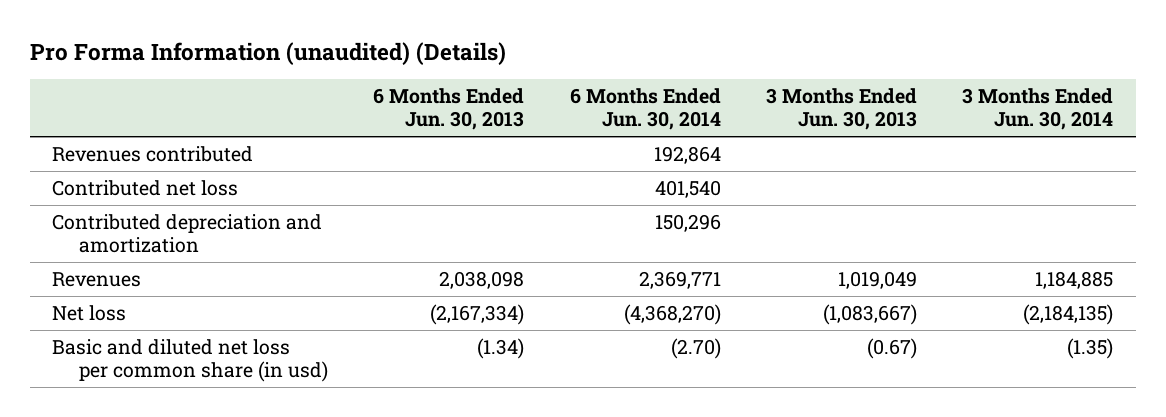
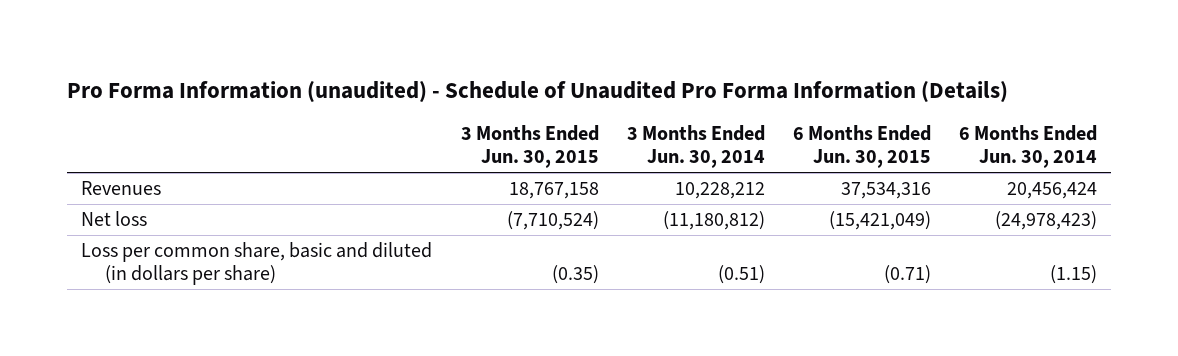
[29,41,506,65] Pro Forma Information (unaudited) (Details) -> [67,81,1009,104] Pro Forma Information (unaudited) - Schedule of Unaudited Pro Forma Information (Details)
[373,88,525,131] 6 Months Ended Jun. 30, 2013 -> none
[766,88,918,131] 3 Months Ended Jun. 30, 2013 -> none
none -> [460,124,599,169] 3 Months Ended Jun. 30, 2015
none -> [792,124,931,169] 6 Months Ended Jun. 30, 2015
[52,146,254,163] Revenues contributed -> none
[52,180,239,197] Contributed net loss -> none
[52,214,323,254] Contributed depreciation and amortization -> none
[638,271,721,290] 2,369,771 -> [1007,182,1098,200] 20,456,424
[1035,271,1114,290] 1,184,885 -> [674,182,765,200] 10,228,212
[623,304,721,326] (4,368,270) -> [995,211,1098,231] (24,978,423)
[1023,304,1114,326] (2,184,135) -> [662,211,765,231] (11,180,812)
[52,339,329,383] Basic and diluted net loss per common share (in usd) -> [81,242,433,286] Loss per common share, basic and diluted (in dollars per share)
[670,338,721,360] (2.70) -> [1050,265,1098,285] (1.15)
[1067,338,1114,360] (1.35) -> [717,265,765,285] (0.51)

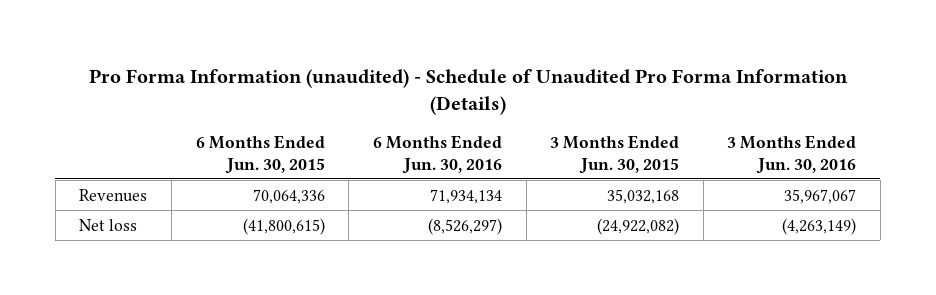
[626,124,765,169] 3 Months Ended Jun. 30, 2014 -> none
[959,124,1098,169] 6 Months Ended Jun. 30, 2014 -> none
none -> [372,135,502,174] 6 Months Ended Jun. 30, 2016
none -> [727,135,857,174] 3 Months Ended Jun. 30, 2016
[81,242,433,286] Loss per common share, basic and diluted (in dollars per share) -> none
[508,182,599,200] 18,767,158 -> [607,188,680,204] 35,032,168
[840,182,931,200] 37,534,316 -> [252,188,325,204] 70,064,336
[506,211,599,231] (7,710,524) -> [597,217,680,235] (24,922,082)
[828,211,931,231] (15,421,049) -> [242,217,325,235] (41,800,615)

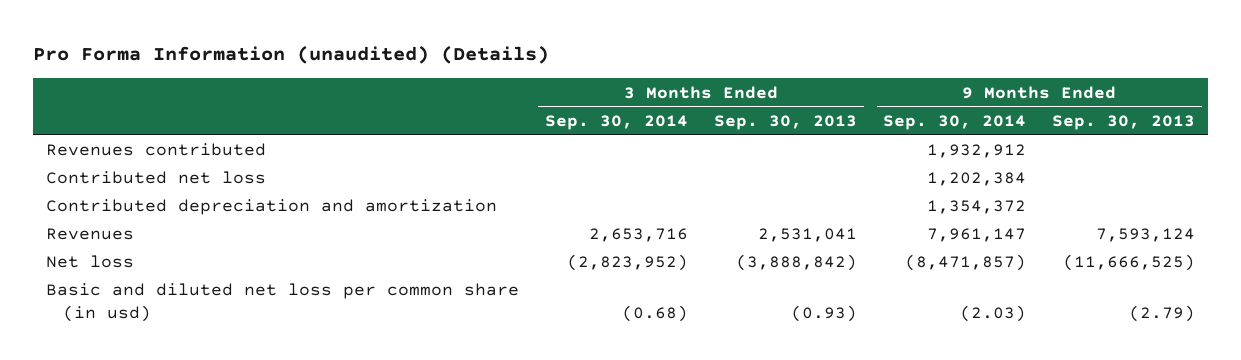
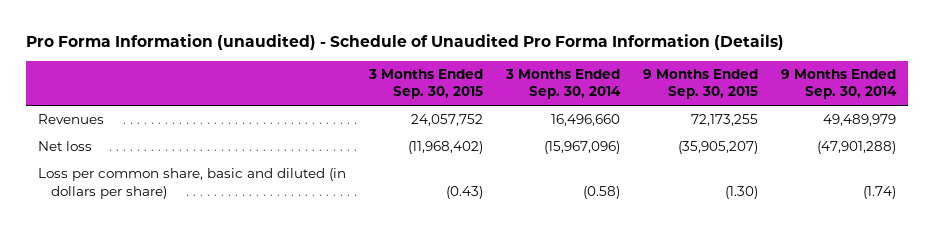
[32,46,549,65] Pro Forma Information (unaudited) (Details) -> [26,34,785,51] Pro Forma Information (unaudited) - Schedule of Unaudited Pro Forma Information (Details)
[713,114,857,130] Sep. 30, 2013 -> none
[1052,114,1196,130] Sep. 30, 2013 -> none
none -> [367,69,483,100] 3 Months Ended Sep. 30, 2015
none -> [643,69,759,100] 9 Months Ended Sep. 30, 2015
[45,143,266,157] Revenues contributed -> none
[45,171,266,185] Contributed net loss -> none
[45,199,497,216] Contributed depreciation and amortization -> none
[588,228,688,243] 2,653,716 -> [551,114,621,127] 16,496,660
[927,228,1027,243] 7,961,147 -> [823,114,897,127] 49,489,979
[566,254,688,272] (2,823,952) -> [544,141,621,155] (15,967,096)
[905,254,1027,272] (8,471,857) -> [817,141,897,155] (47,901,288)
[45,283,519,322] Basic and diluted net loss per common share (in usd) -> [37,168,346,199] Loss per common share, basic and diluted (in dollars per share)
[621,304,688,322] (0.68) -> [583,185,621,199] (0.58)
[960,304,1027,322] (2.03) -> [863,185,897,199] (1.74)

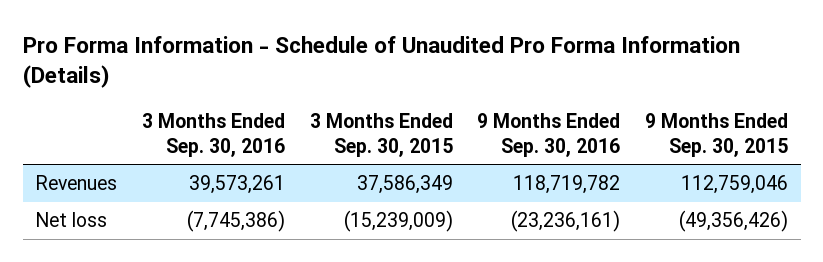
[26,34,785,51] Pro Forma Information (unaudited) - Schedule of Unaudited Pro Forma Information (Details) -> [22,35,740,89] Pro Forma Information - Schedule of Unaudited Pro Forma Information (Details)
[505,69,622,100] 3 Months Ended Sep. 30, 2014 -> none
[781,69,898,100] 9 Months Ended Sep. 30, 2014 -> none
none -> [141,113,285,157] 3 Months Ended Sep. 30, 2016
none -> [477,113,621,157] 9 Months Ended Sep. 30, 2016
[37,168,346,199] Loss per common share, basic and diluted (in dollars per share) -> none
[410,114,483,127] 24,057,752 -> [356,175,453,195] 37,586,349
[691,114,759,127] 72,173,255 -> [681,175,789,195] 112,759,046
[407,141,483,155] (11,968,402) -> [343,210,453,233] (15,239,009)
[678,141,759,155] (35,905,207) -> [679,210,789,233] (49,356,426)

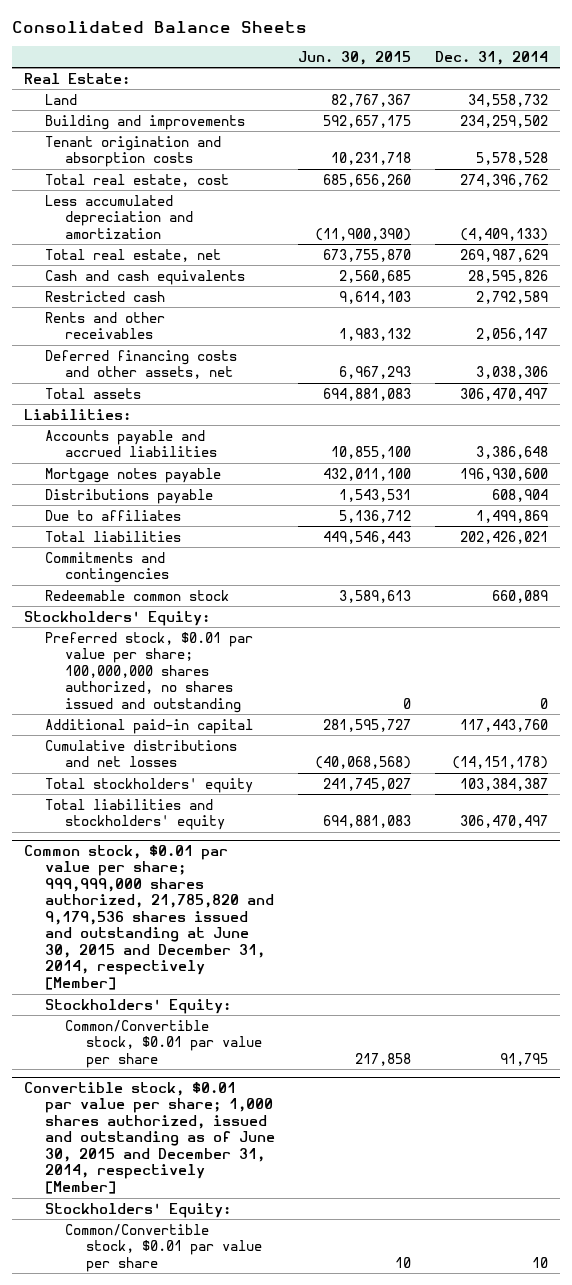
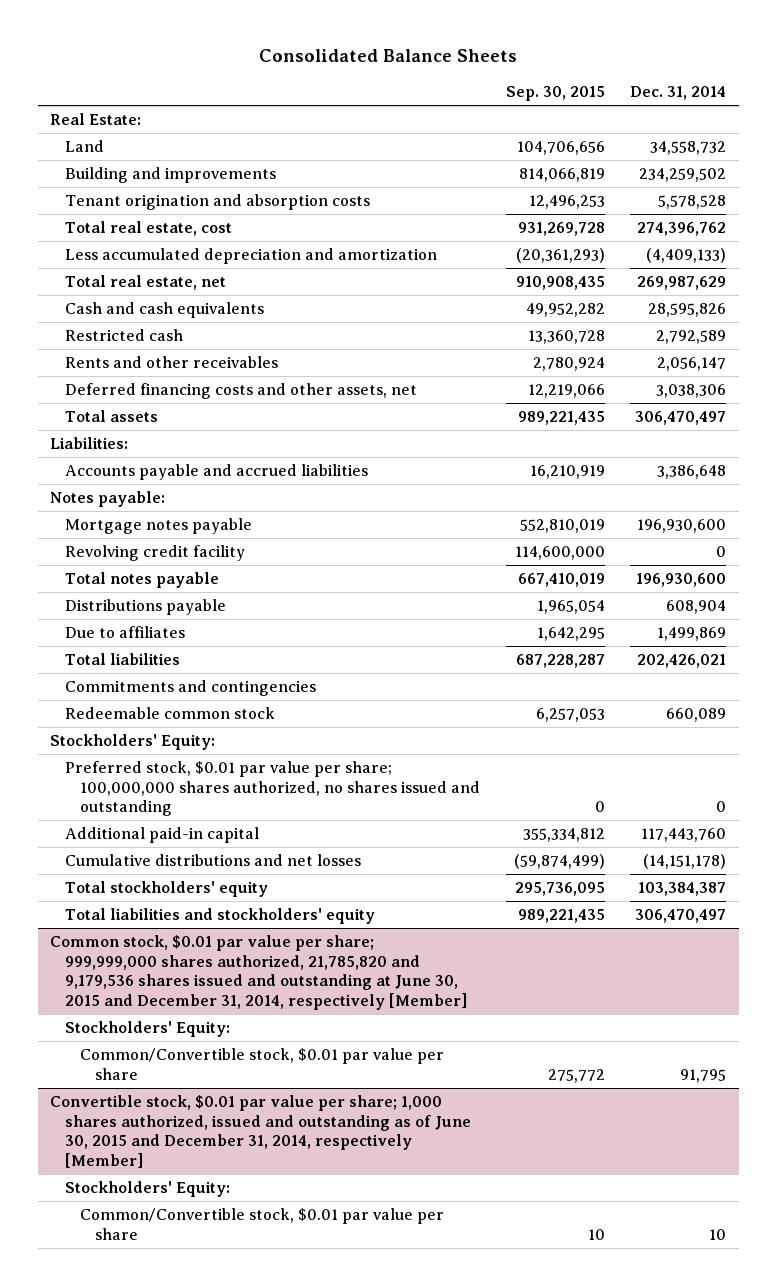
[298,50,412,65] Jun. 30, 2015 -> none
none -> [505,86,605,102] Sep. 30, 2015
none -> [50,490,166,507] Notes payable:
none -> [65,544,246,561] Revolving credit facility
none -> [65,571,220,588] Total notes payable

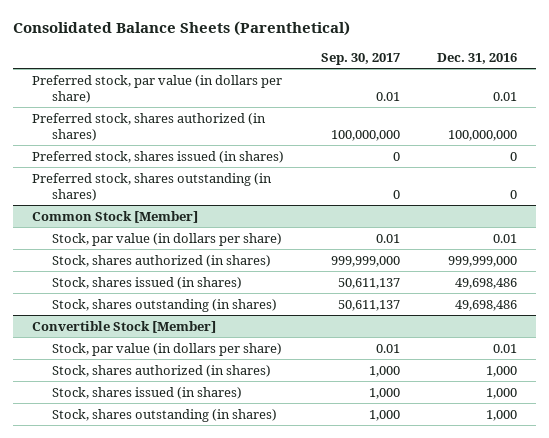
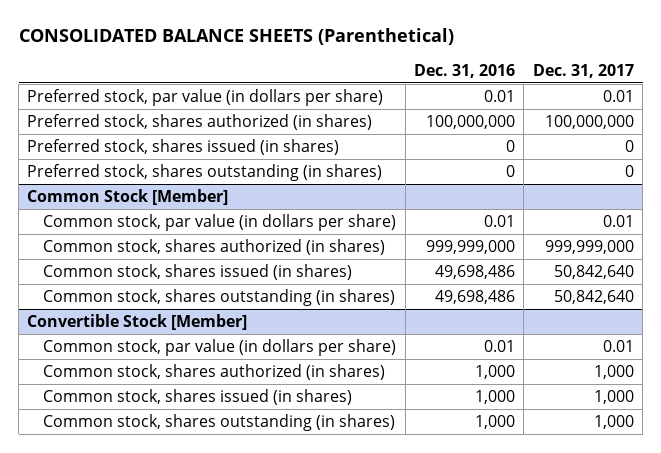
[12,21,350,37] Consolidated Balance Sheets (Parenthetical) -> [18,28,454,46] CONSOLIDATED BALANCE SHEETS (Parenthetical)
[320,52,400,65] Sep. 30, 2017 -> none
none -> [532,63,634,78] Dec. 31, 2017
[51,232,282,246] Stock, par value (in dollars per share) -> [43,214,397,232] Common stock, par value (in dollars per share)
[51,254,271,267] Stock, shares authorized (in shares) -> [43,239,386,256] Common stock, shares authorized (in shares)
[51,276,242,289] Stock, shares issued (in shares) -> [43,264,353,281] Common stock, shares issued (in shares)
[51,298,277,312] Stock, shares outstanding (in shares) -> [43,289,396,307] Common stock, shares outstanding (in shares)
[51,342,282,356] Stock, par value (in dollars per share) -> [43,339,397,357] Common stock, par value (in dollars per share)
[51,364,271,377] Stock, shares authorized (in shares) -> [43,364,386,381] Common stock, shares authorized (in shares)
[51,386,242,399] Stock, shares issued (in shares) -> [43,389,353,406] Common stock, shares issued (in shares)
[51,408,277,422] Stock, shares outstanding (in shares) -> [43,414,396,432] Common stock, shares outstanding (in shares)

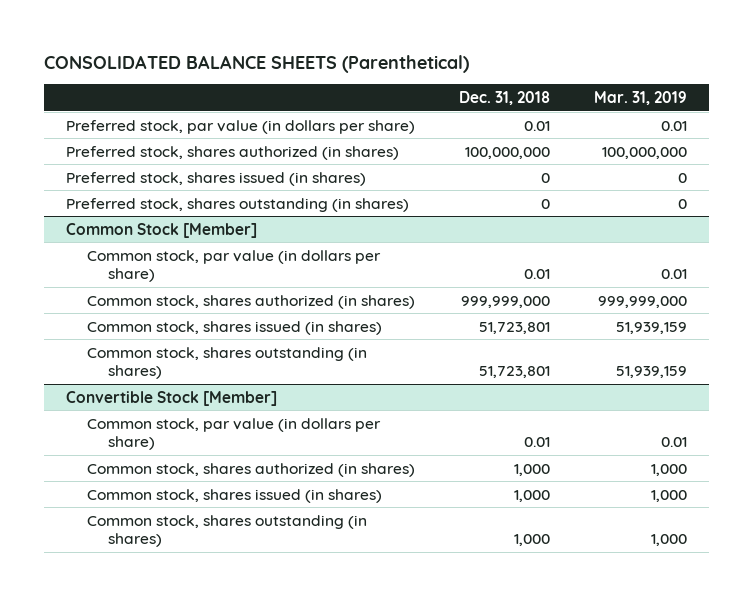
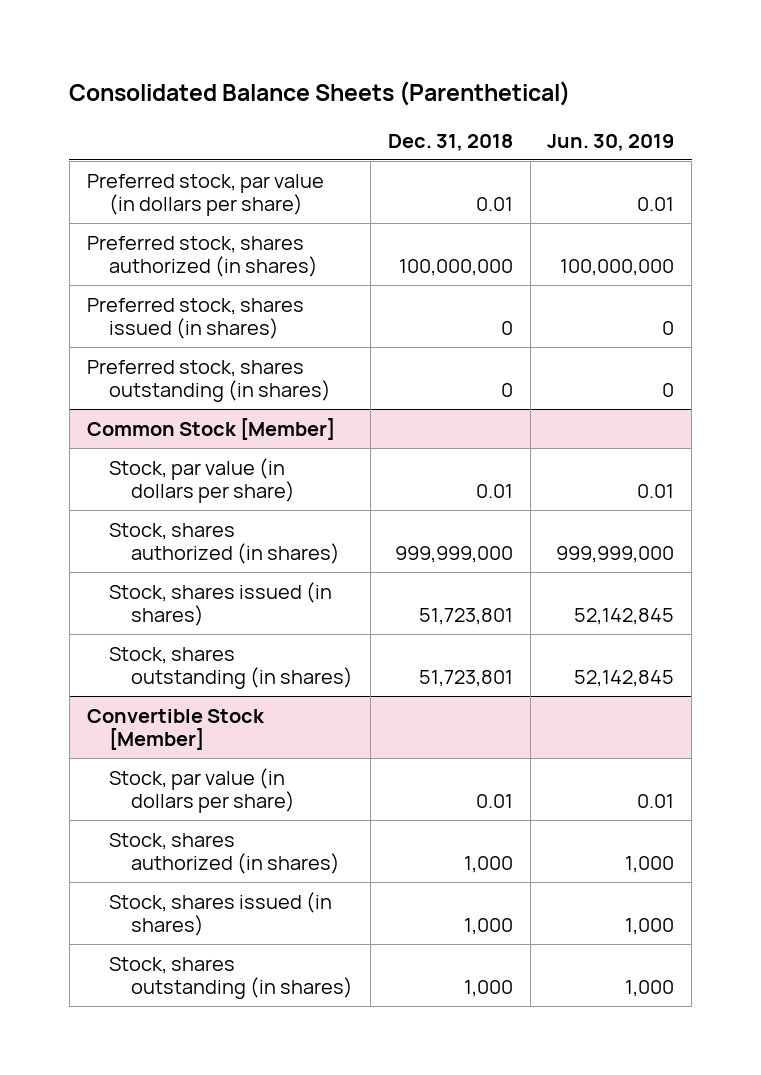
[44,54,470,73] CONSOLIDATED BALANCE SHEETS (Parenthetical) -> [69,80,571,106] Consolidated Balance Sheets (Parenthetical)
[593,90,687,105] Mar. 31, 2019 -> none
none -> [547,133,675,151] Jun. 30, 2019
[87,249,382,283] Common stock, par value (in dollars per share) -> [109,457,296,504] Stock, par value (in dollars per share)
[87,294,416,309] Common stock, shares authorized (in shares) -> [109,522,341,565] Stock, shares authorized (in shares)
[87,320,383,335] Common stock, shares issued (in shares) -> [109,581,333,627] Stock, shares issued (in shares)
[87,346,368,380] Common stock, shares outstanding (in shares) -> [109,646,354,690] Stock, shares outstanding (in shares)
[87,417,382,451] Common stock, par value (in dollars per share) -> [109,767,296,814] Stock, par value (in dollars per share)
[87,462,416,477] Common stock, shares authorized (in shares) -> [109,832,341,875] Stock, shares authorized (in shares)
[87,488,383,503] Common stock, shares issued (in shares) -> [109,891,333,937] Stock, shares issued (in shares)
[87,514,368,548] Common stock, shares outstanding (in shares) -> [109,956,354,1000] Stock, shares outstanding (in shares)

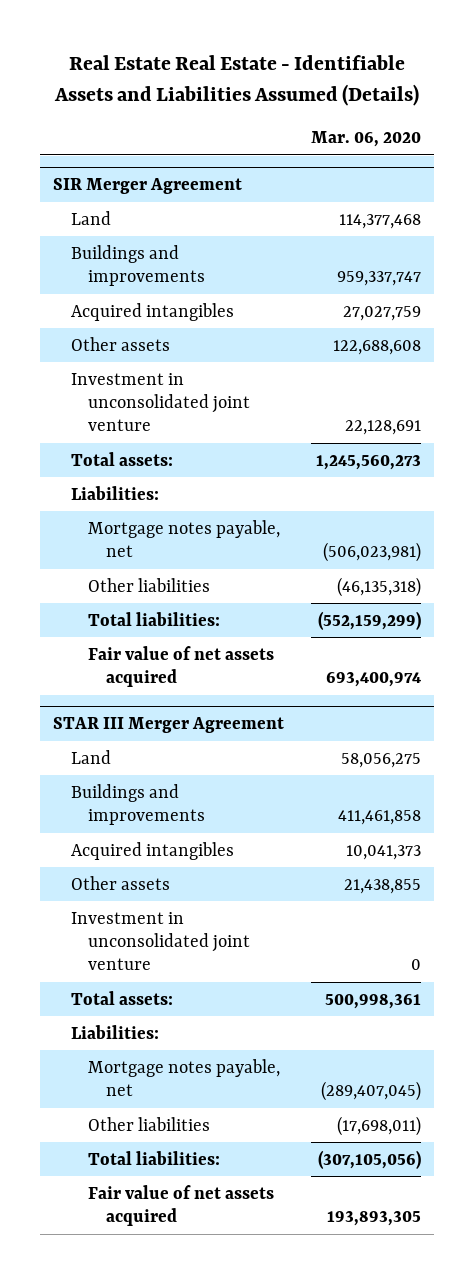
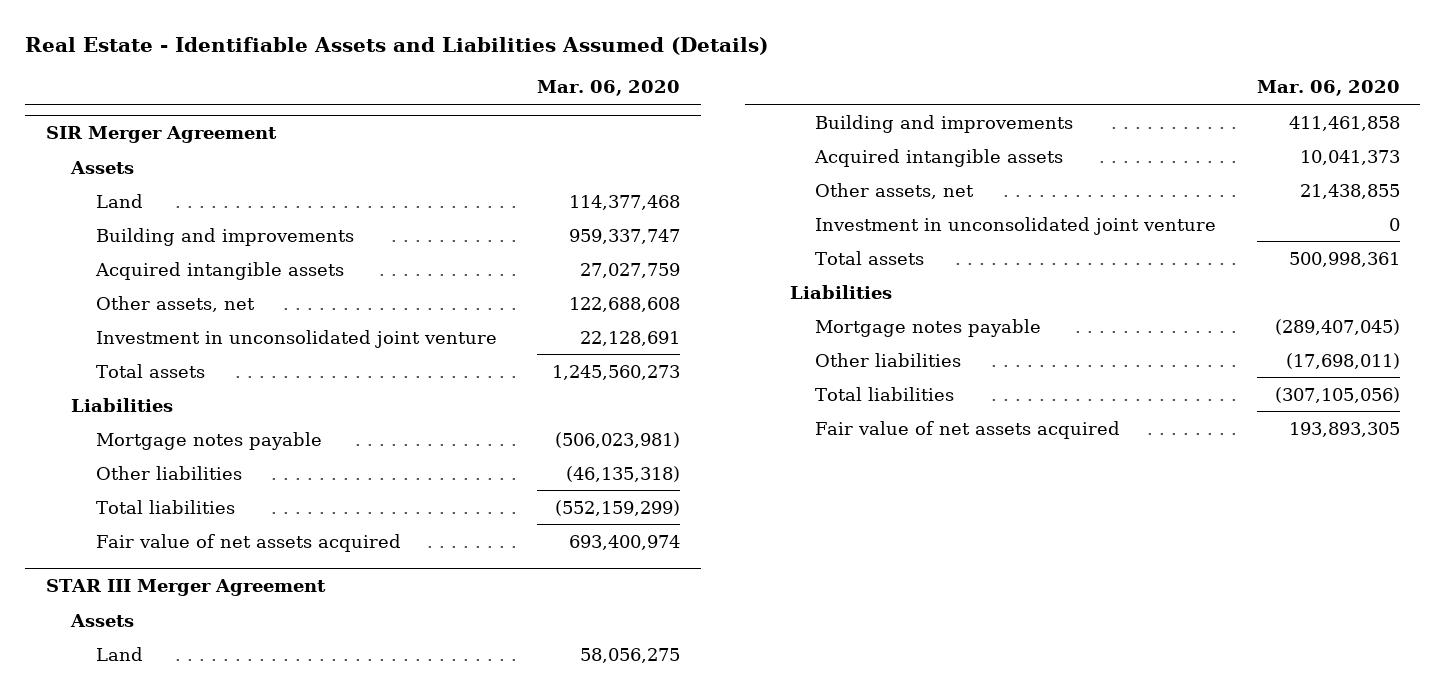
[54,55,420,106] Real Estate Real Estate - Identifiable Assets and Liabilities Assumed (Details) -> [25,37,769,56] Real Estate - Identifiable Assets and Liabilities Assumed (Details)
none -> [69,160,134,174] Assets
[70,244,206,286] Buildings and improvements -> [95,227,354,246] Building and improvements
[70,302,234,321] Acquired intangibles -> [94,261,344,280] Acquired intangible assets
[70,336,170,351] Other assets -> [95,295,255,312] Other assets, net
[70,451,173,466] Total assets: -> [95,363,205,378] Total assets
[70,485,159,500] Liabilities: -> [70,397,173,412] Liabilities
[88,519,281,557] Mortgage notes payable, net -> [95,431,322,450] Mortgage notes payable
[88,611,221,626] Total liabilities: -> [95,499,235,514] Total liabilities
none -> [69,613,134,627] Assets
[70,783,206,825] Buildings and improvements -> [815,114,1074,133] Building and improvements
[70,841,234,860] Acquired intangibles -> [814,148,1064,167] Acquired intangible assets
[70,875,170,890] Other assets -> [815,182,975,199] Other assets, net
[70,990,173,1005] Total assets: -> [815,250,925,265] Total assets
[70,1024,159,1039] Liabilities: -> [790,284,893,299] Liabilities
[88,1058,281,1096] Mortgage notes payable, net -> [815,318,1042,337] Mortgage notes payable
[88,1150,221,1165] Total liabilities: -> [815,386,955,401] Total liabilities

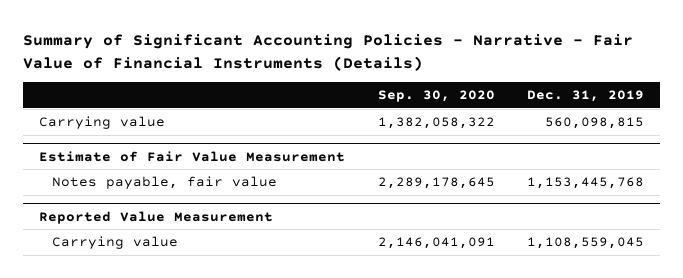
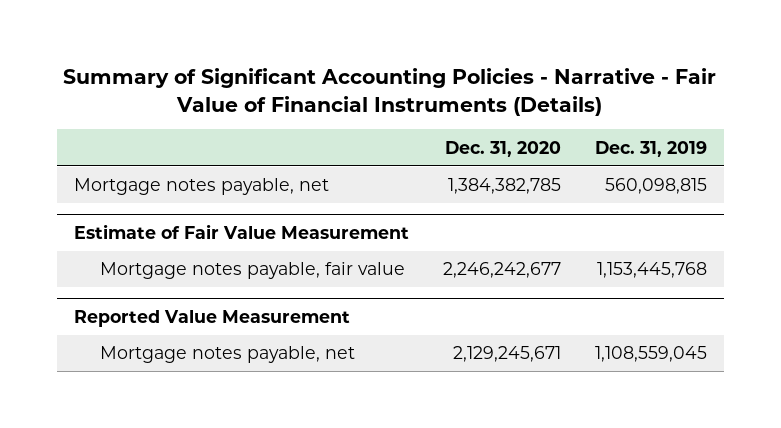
[377,89,495,102] Sep. 30, 2020 -> none
none -> [444,140,561,157] Dec. 31, 2020
[39,116,166,130] Carrying value -> [74,178,330,196] Mortgage notes payable, net
[52,176,278,190] Notes payable, fair value -> [99,262,405,280] Mortgage notes payable, fair value
[52,236,179,250] Carrying value -> [99,346,355,364] Mortgage notes payable, net

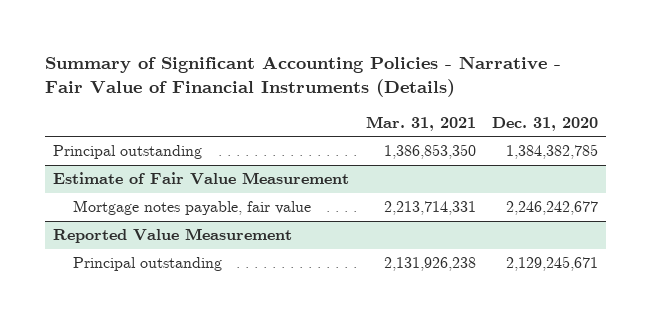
[594,140,707,157] Dec. 31, 2019 -> none
none -> [365,115,476,131] Mar. 31, 2021
[74,178,330,196] Mortgage notes payable, net -> [53,145,203,160] Principal outstanding
[99,346,355,364] Mortgage notes payable, net -> [72,257,222,272] Principal outstanding

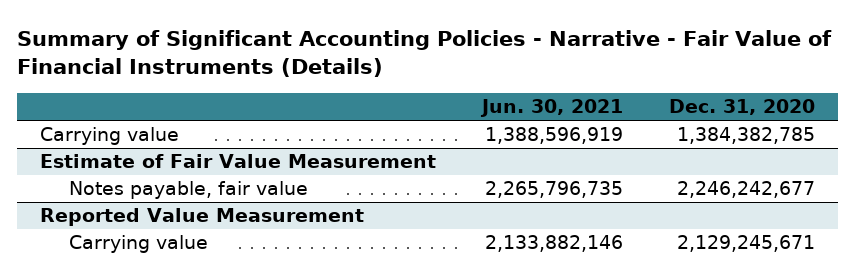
[365,115,476,131] Mar. 31, 2021 -> none
none -> [480,99,624,118] Jun. 30, 2021
[53,145,203,160] Principal outstanding -> [39,127,179,146] Carrying value
[72,200,311,216] Mortgage notes payable, fair value -> [68,181,308,200] Notes payable, fair value
[72,257,222,272] Principal outstanding -> [68,235,208,254] Carrying value

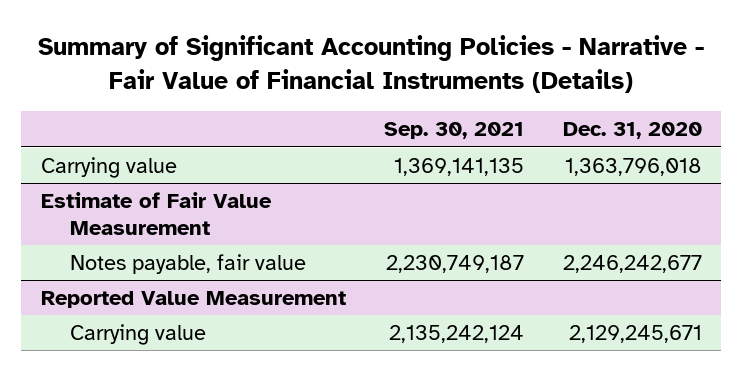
[480,99,624,118] Jun. 30, 2021 -> none
none -> [384,122,525,140] Sep. 30, 2021
[677,127,816,145] 1,384,382,785 -> [564,158,702,177] 1,363,796,018

